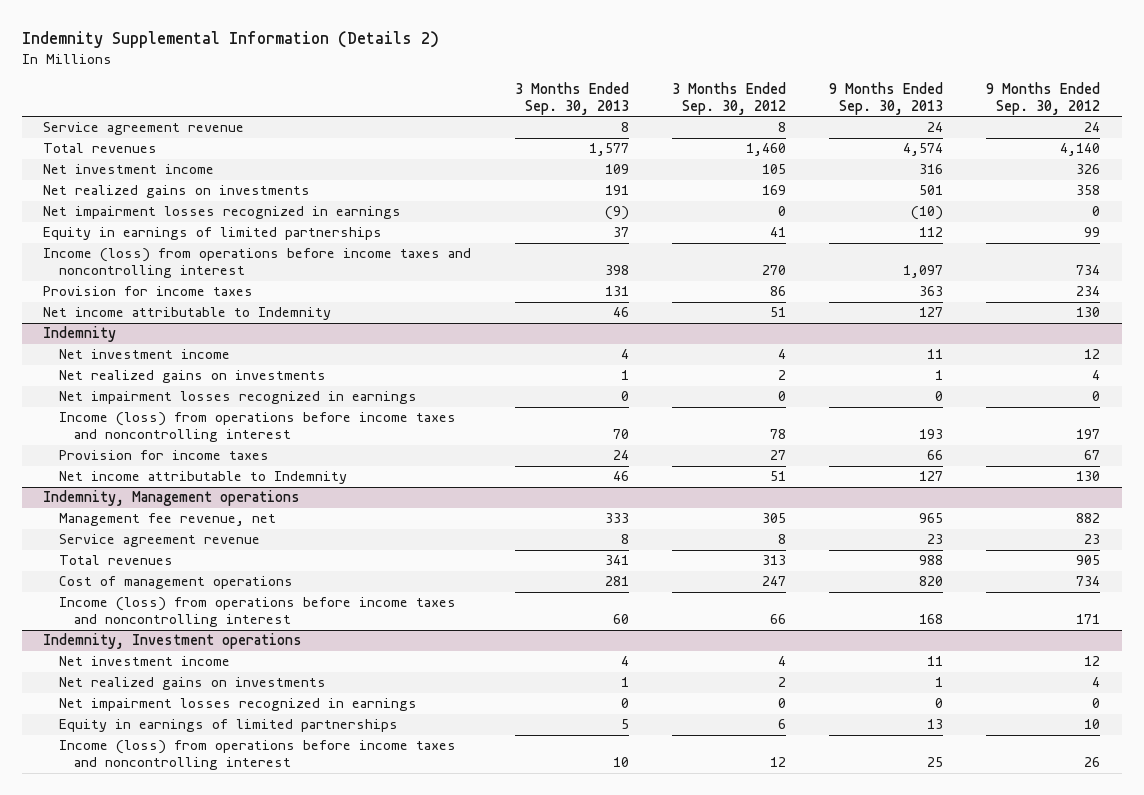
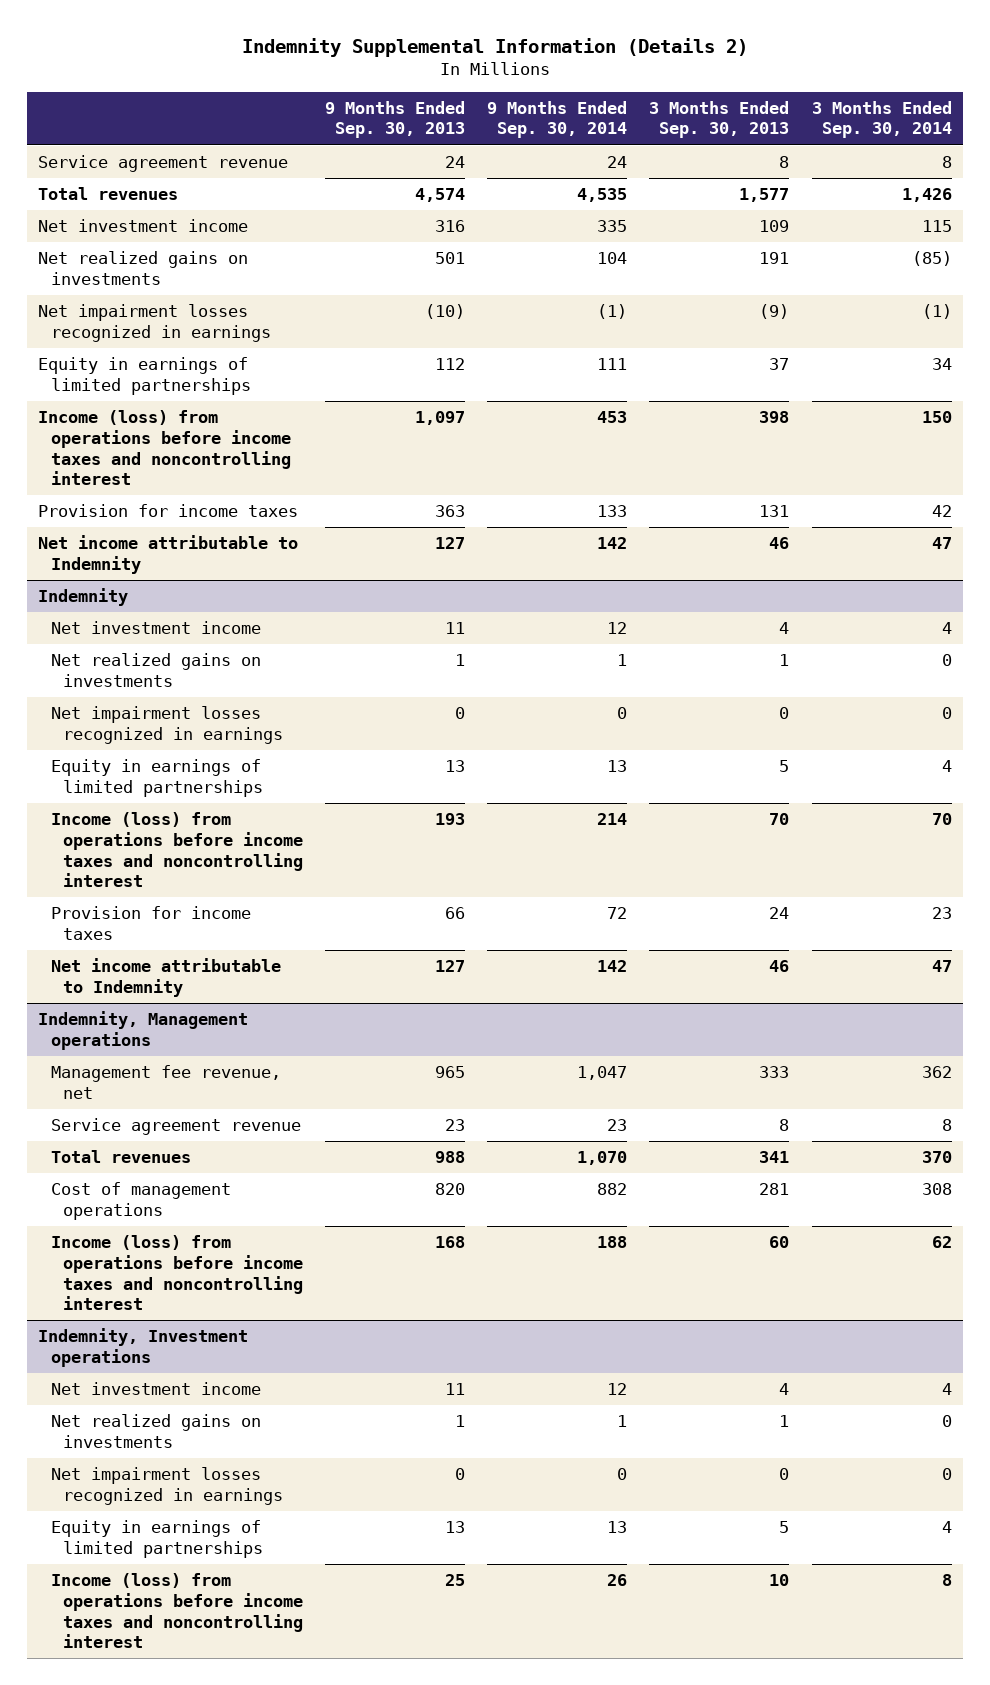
[671,81,786,115] 3 Months Ended Sep. 30, 2012 -> none
[986,81,1101,115] 9 Months Ended Sep. 30, 2012 -> none
none -> [487,100,628,139] 9 Months Ended Sep. 30, 2014
none -> [811,100,952,139] 3 Months Ended Sep. 30, 2014
none -> [50,759,264,797] Equity in earnings of limited partnerships

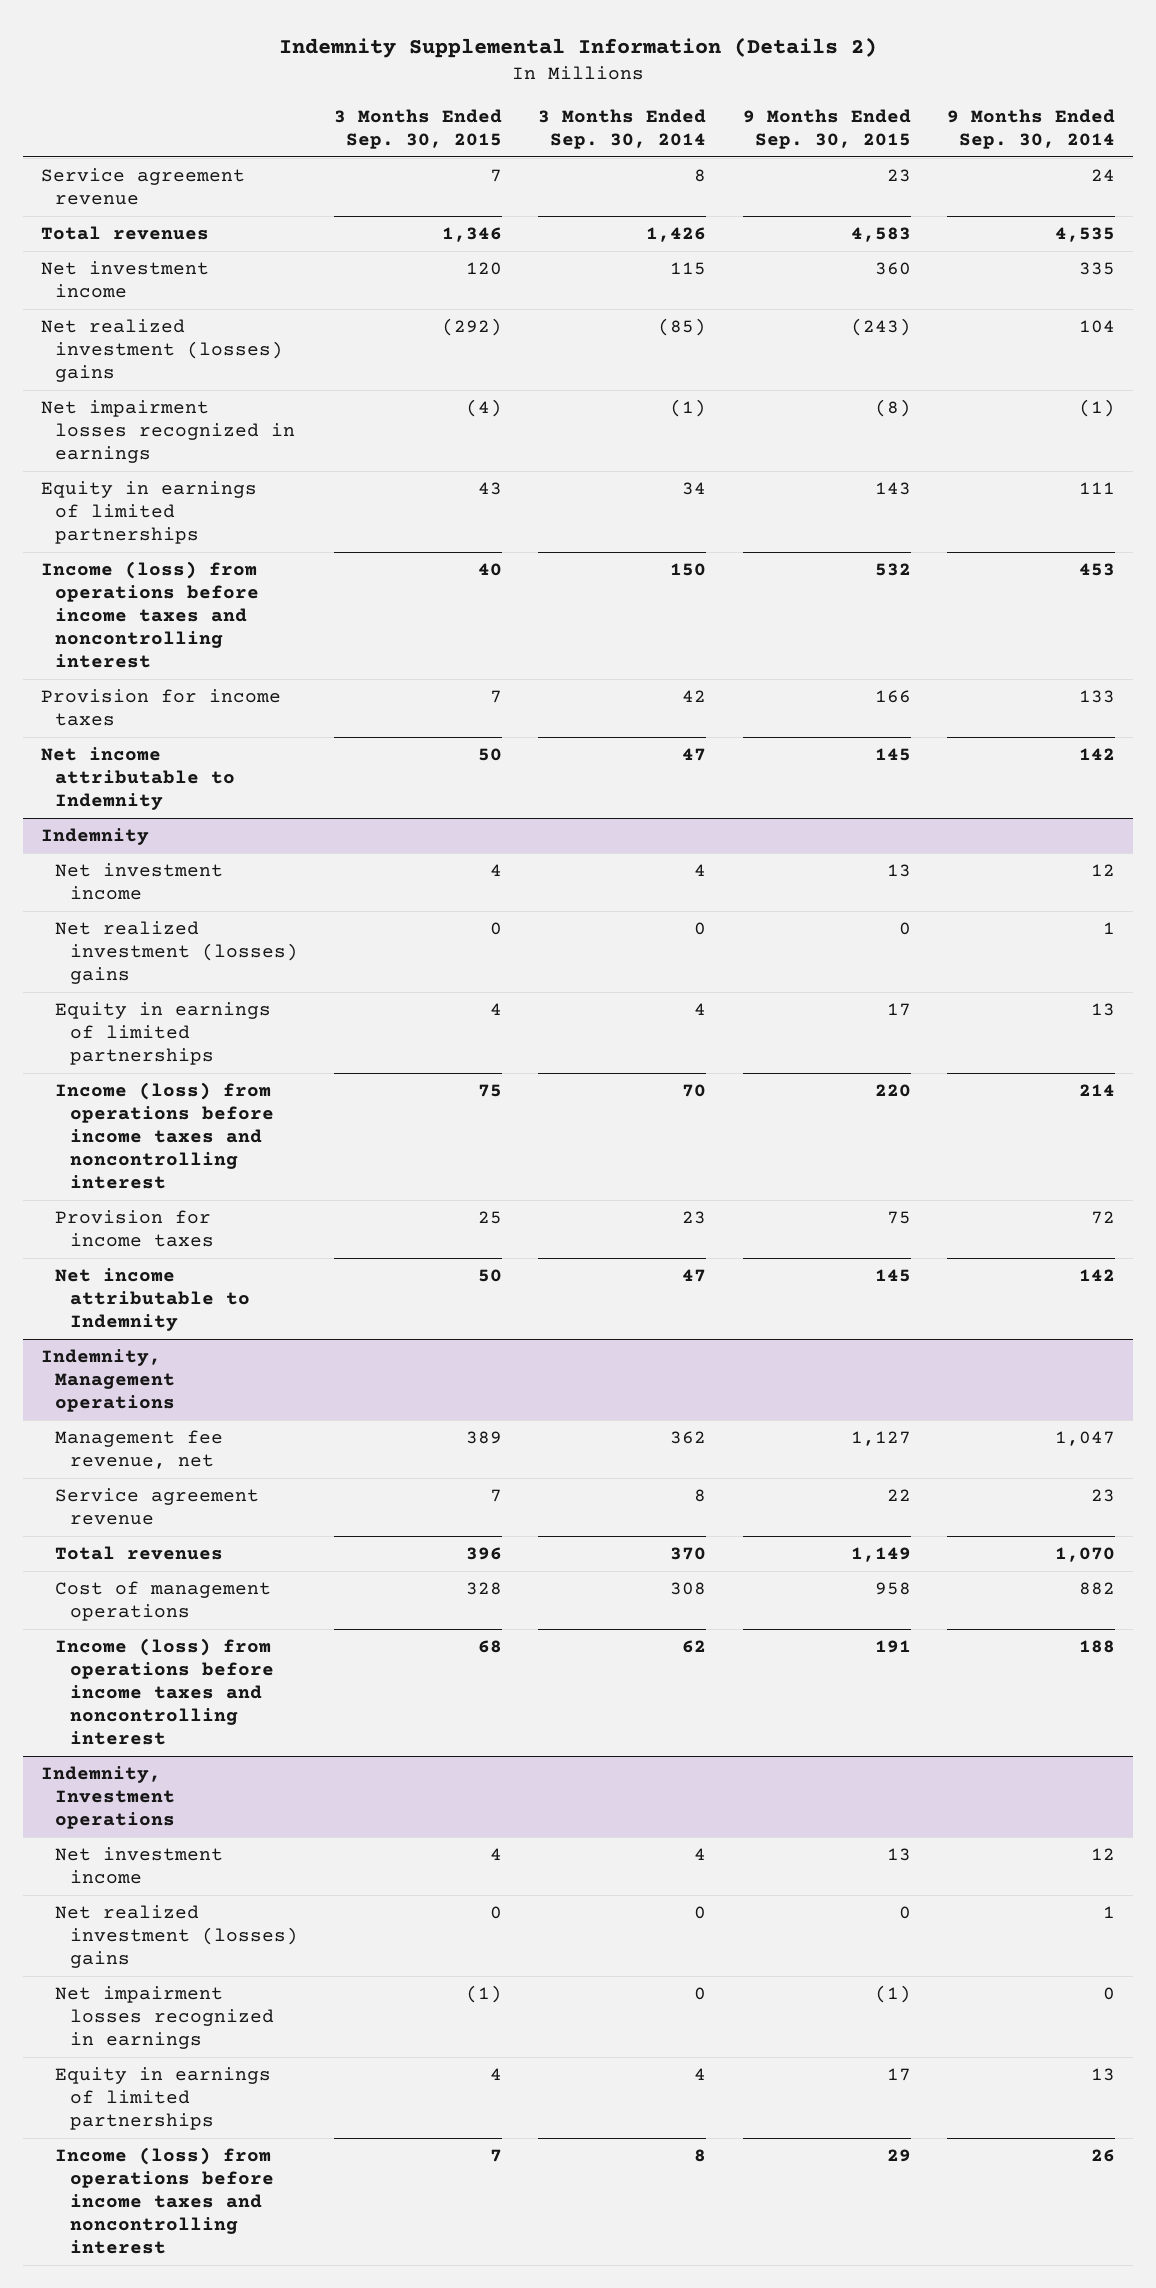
[325,100,466,139] 9 Months Ended Sep. 30, 2013 -> none
[649,100,790,139] 3 Months Ended Sep. 30, 2013 -> none
none -> [333,108,502,149] 3 Months Ended Sep. 30, 2015
none -> [742,108,911,149] 9 Months Ended Sep. 30, 2015
[38,251,249,285] Net realized gains on investments -> [41,319,284,383] Net realized investment (losses) gains
[50,706,284,744] Net impairment losses recognized in earnings -> none
[50,653,261,687] Net realized gains on investments -> [55,921,298,985] Net realized investment (losses) gains
[50,1414,261,1448] Net realized gains on investments -> [55,1905,298,1969] Net realized investment (losses) gains

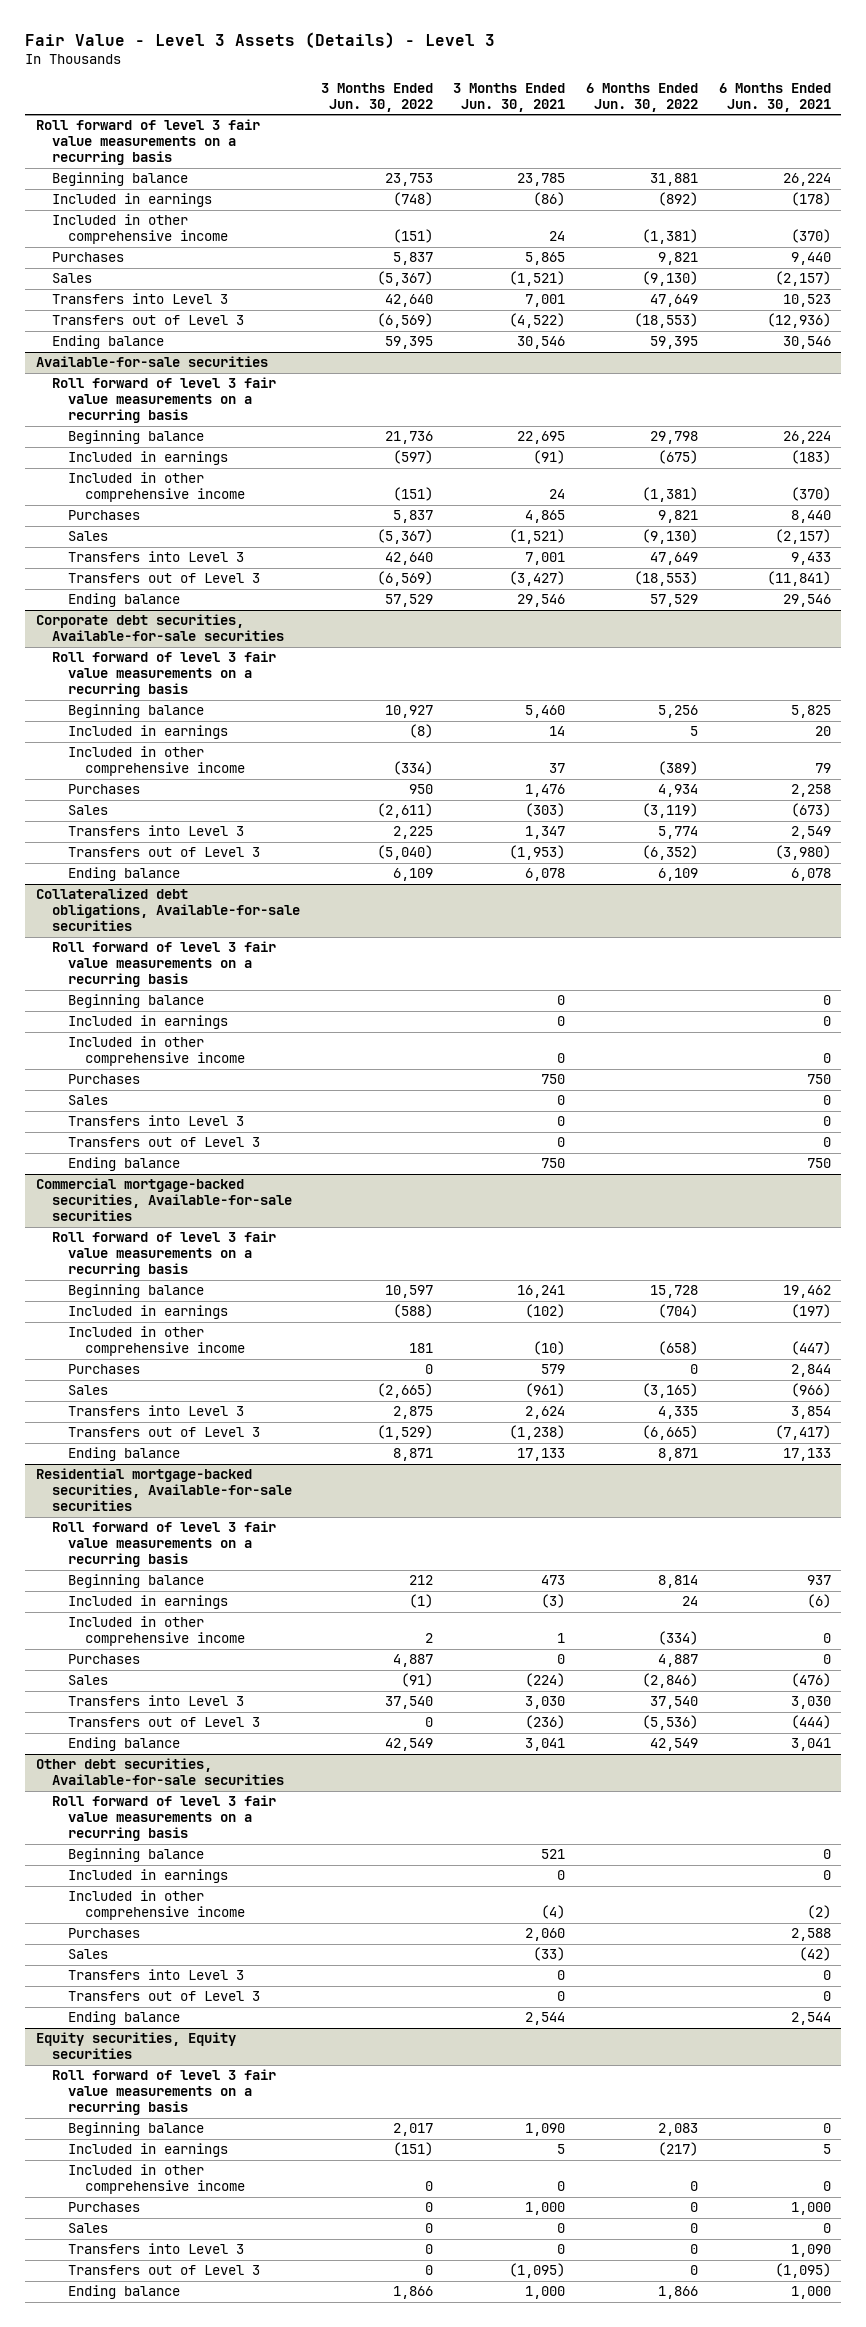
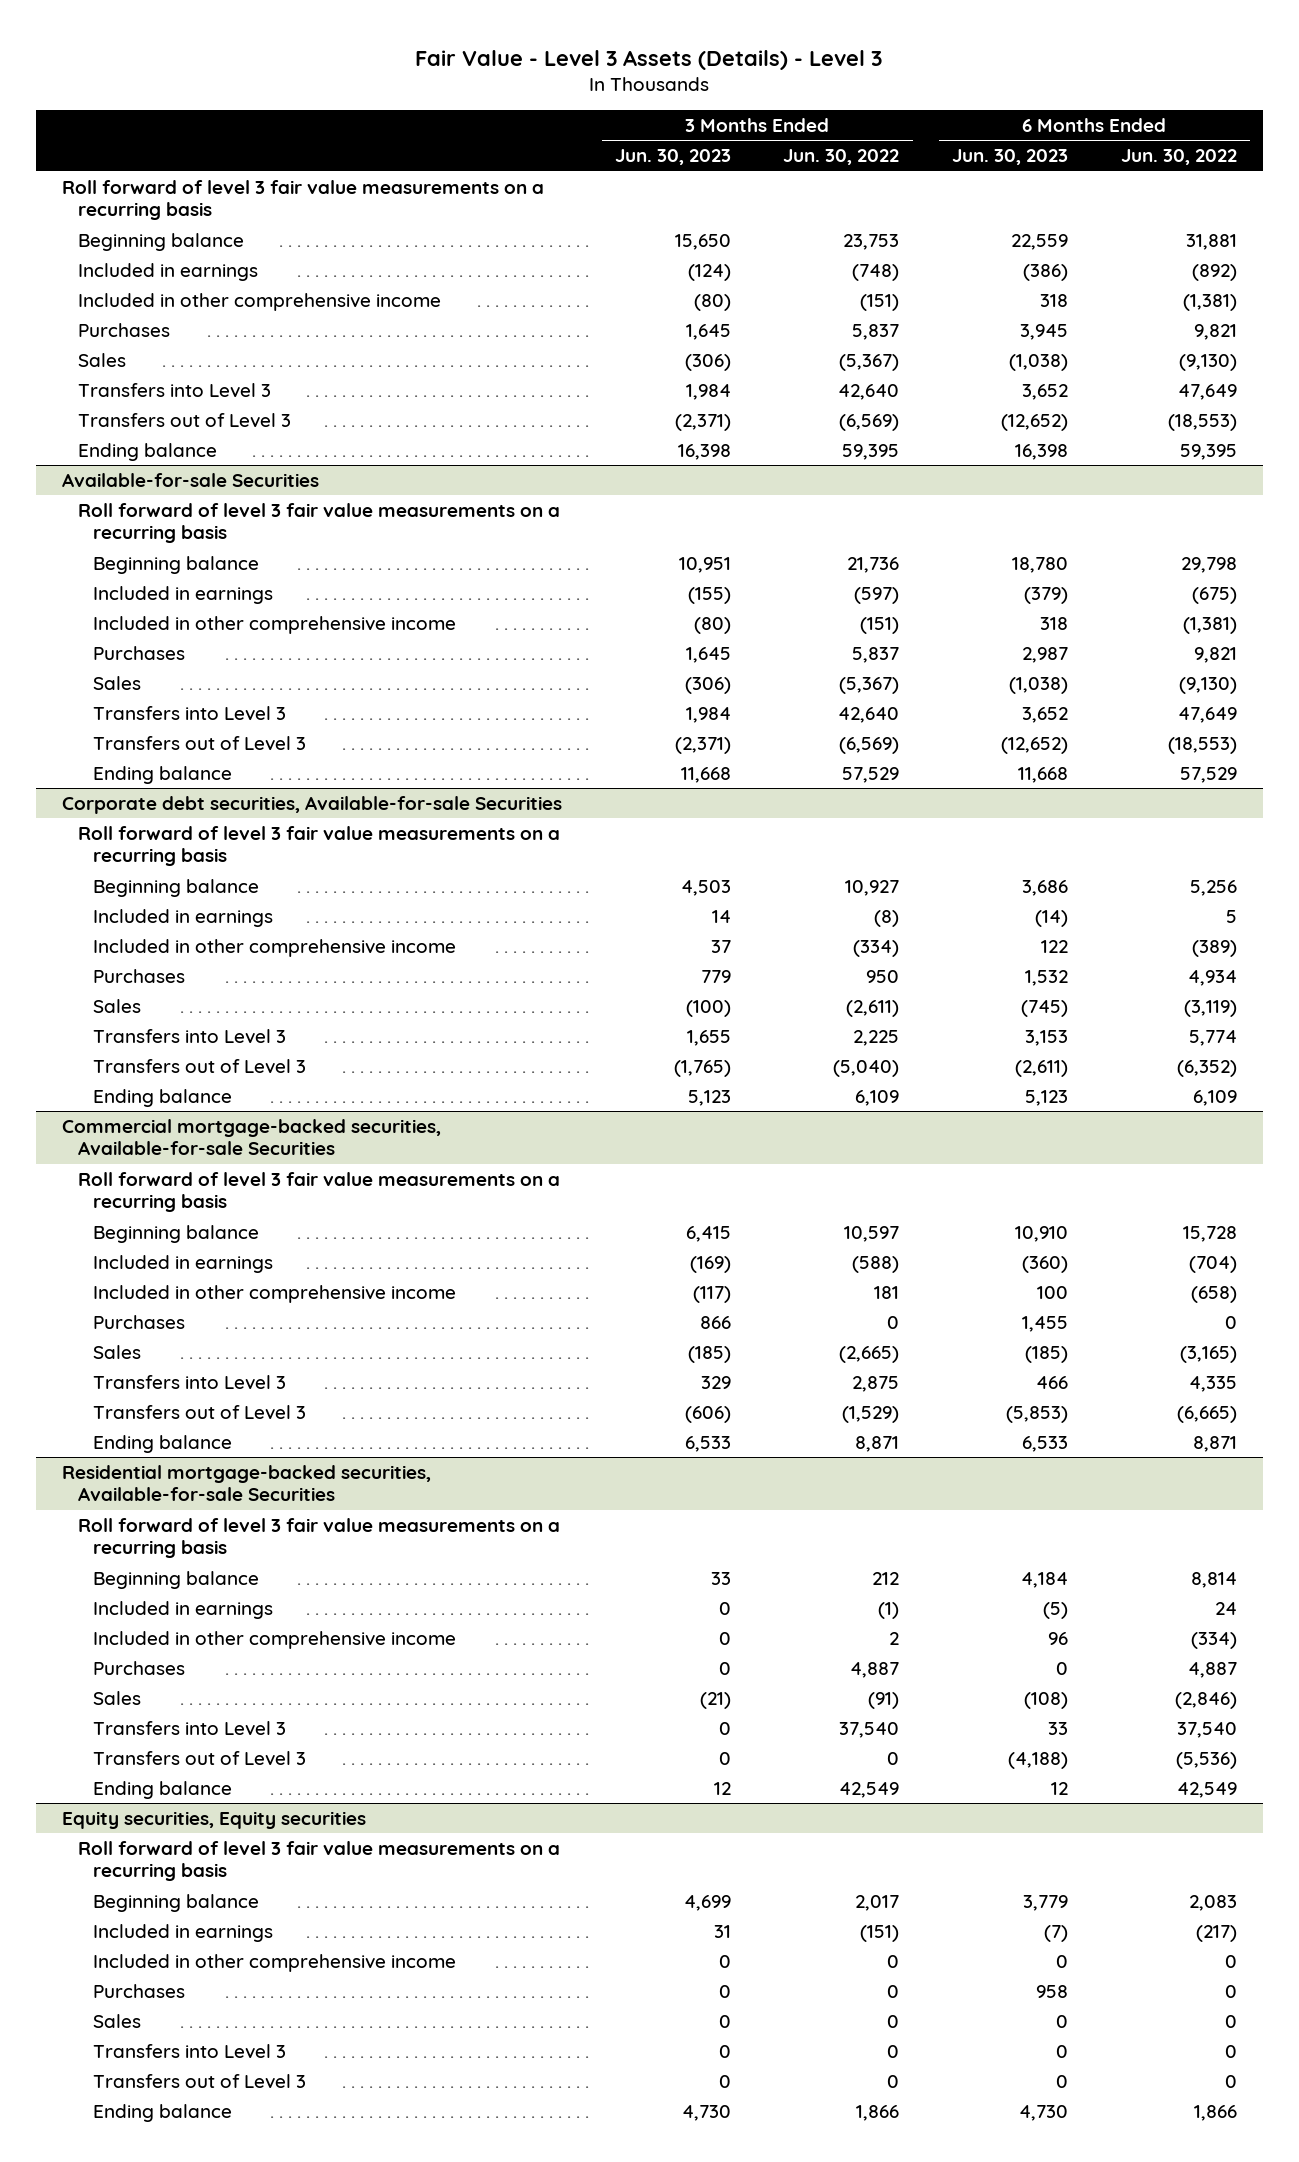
[453,82,566,112] 3 Months Ended Jun. 30, 2021 -> none
[718,82,831,112] 6 Months Ended Jun. 30, 2021 -> none
none -> [614,149,731,166] Jun. 30, 2023
none -> [952,149,1069,166] Jun. 30, 2023
[35,356,268,368] Available-for-sale securities -> [62,472,320,487] Available-for-sale Securities
[35,614,284,642] Corporate debt securities, Available-for-sale securities -> [62,795,563,814] Corporate debt securities, Available-for-sale Securities
[35,888,300,932] Collateralized debt obligations, Available-for-sale securities -> none
[51,941,276,988] Roll forward of level 3 fair value measurements on a recurring basis -> none
[68,994,205,1009] Beginning balance -> none
[68,1015,229,1030] Included in earnings -> none
[68,1036,245,1067] Included in other comprehensive income -> none
[68,1074,141,1085] Purchases -> none
[68,1095,109,1106] Sales -> none
[68,1115,245,1127] Transfers into Level 3 -> none
[68,1137,261,1148] Transfers out of Level 3 -> none
[68,1157,181,1172] Ending balance -> none
[35,1178,292,1222] Commercial mortgage-backed securities, Available-for-sale securities -> [62,1118,442,1156] Commercial mortgage-backed securities, Available-for-sale Securities
[35,1468,292,1512] Residential mortgage-backed securities, Available-for-sale securities -> [62,1464,432,1502] Residential mortgage-backed securities, Available-for-sale Securities
[35,1758,284,1786] Other debt securities, Available-for-sale securities -> none
[51,1795,276,1842] Roll forward of level 3 fair value measurements on a recurring basis -> none
[68,1848,205,1863] Beginning balance -> none
[68,1869,229,1884] Included in earnings -> none
[68,1890,245,1921] Included in other comprehensive income -> none
[68,1928,141,1939] Purchases -> none
[68,1949,109,1960] Sales -> none
[68,1969,245,1981] Transfers into Level 3 -> none
[68,1991,261,2002] Transfers out of Level 3 -> none
[68,2011,181,2026] Ending balance -> none

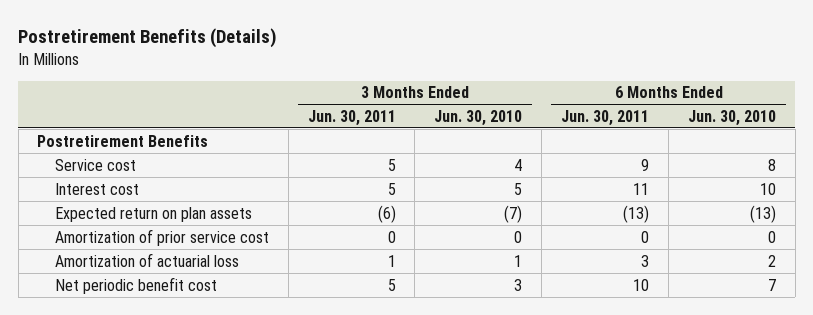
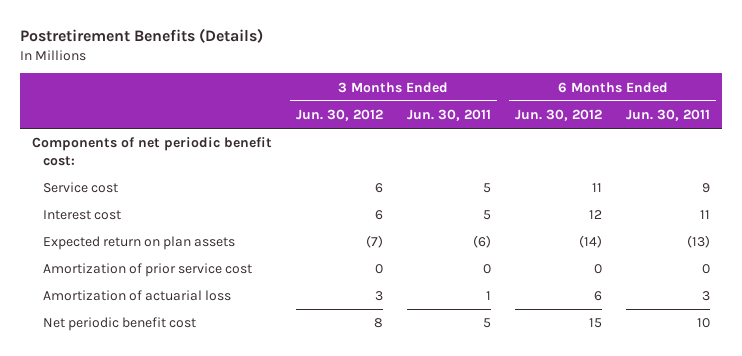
[434,109,523,126] Jun. 30, 2010 -> none
[687,109,776,126] Jun. 30, 2010 -> none
none -> [295,108,383,121] Jun. 30, 2012
none -> [515,108,603,121] Jun. 30, 2012
[37,134,209,147] Postretirement Benefits -> [31,137,272,166] Components of net periodic benefit cost:

